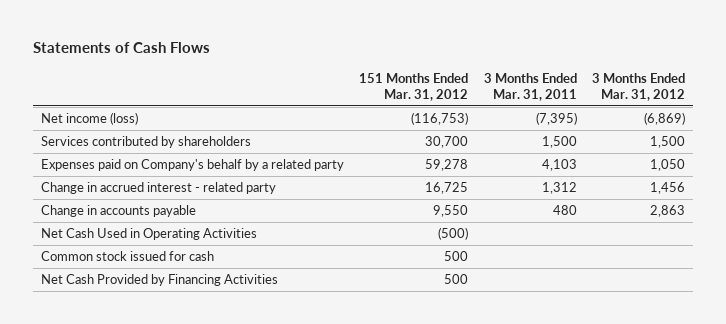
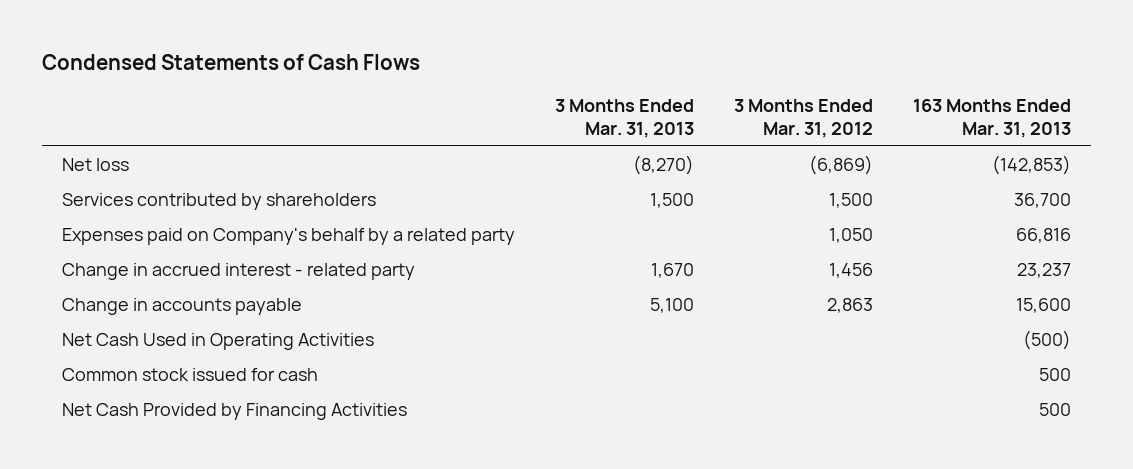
[33,42,211,54] Statements of Cash Flows -> [42,53,421,70] Condensed Statements of Cash Flows
[359,72,469,101] 151 Months Ended Mar. 31, 2012 -> none
[483,72,577,101] 3 Months Ended Mar. 31, 2011 -> none
none -> [555,98,695,138] 3 Months Ended Mar. 31, 2013
none -> [913,98,1072,138] 163 Months Ended Mar. 31, 2013
[41,112,139,126] Net income (loss) -> [62,158,130,172] Net loss

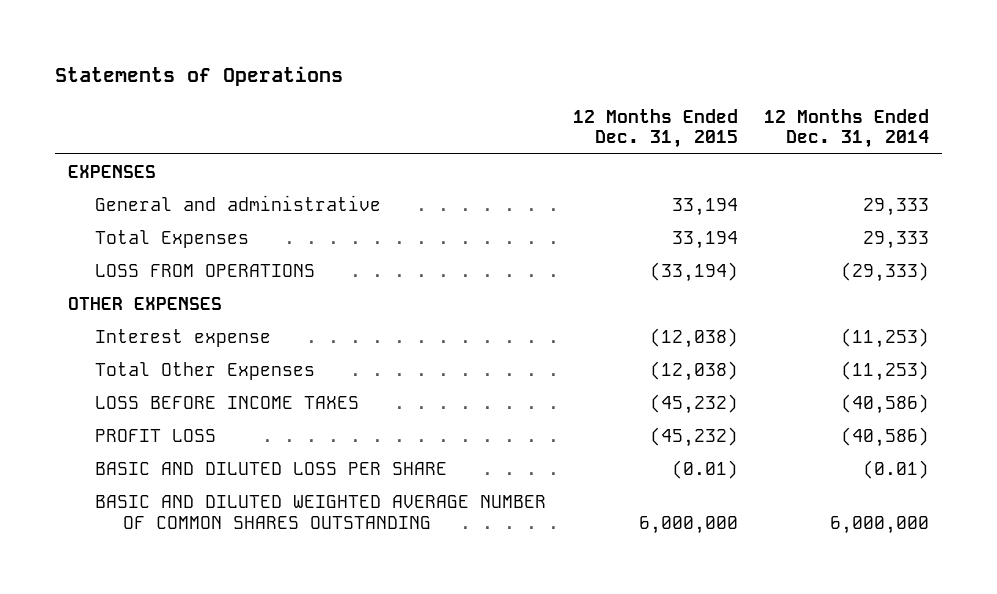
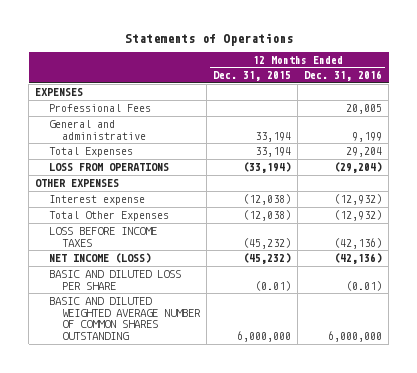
[763,108,929,149] 12 Months Ended Dec. 31, 2014 -> none
none -> [304,70,383,82] Dec. 31, 2016
none -> [48,103,151,112] Professional Fees
[95,428,217,442] PROFIT LOSS -> [48,252,151,263] NET INCOME (LOSS)

